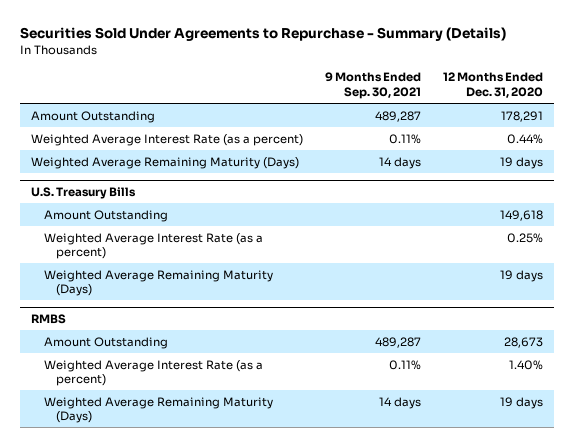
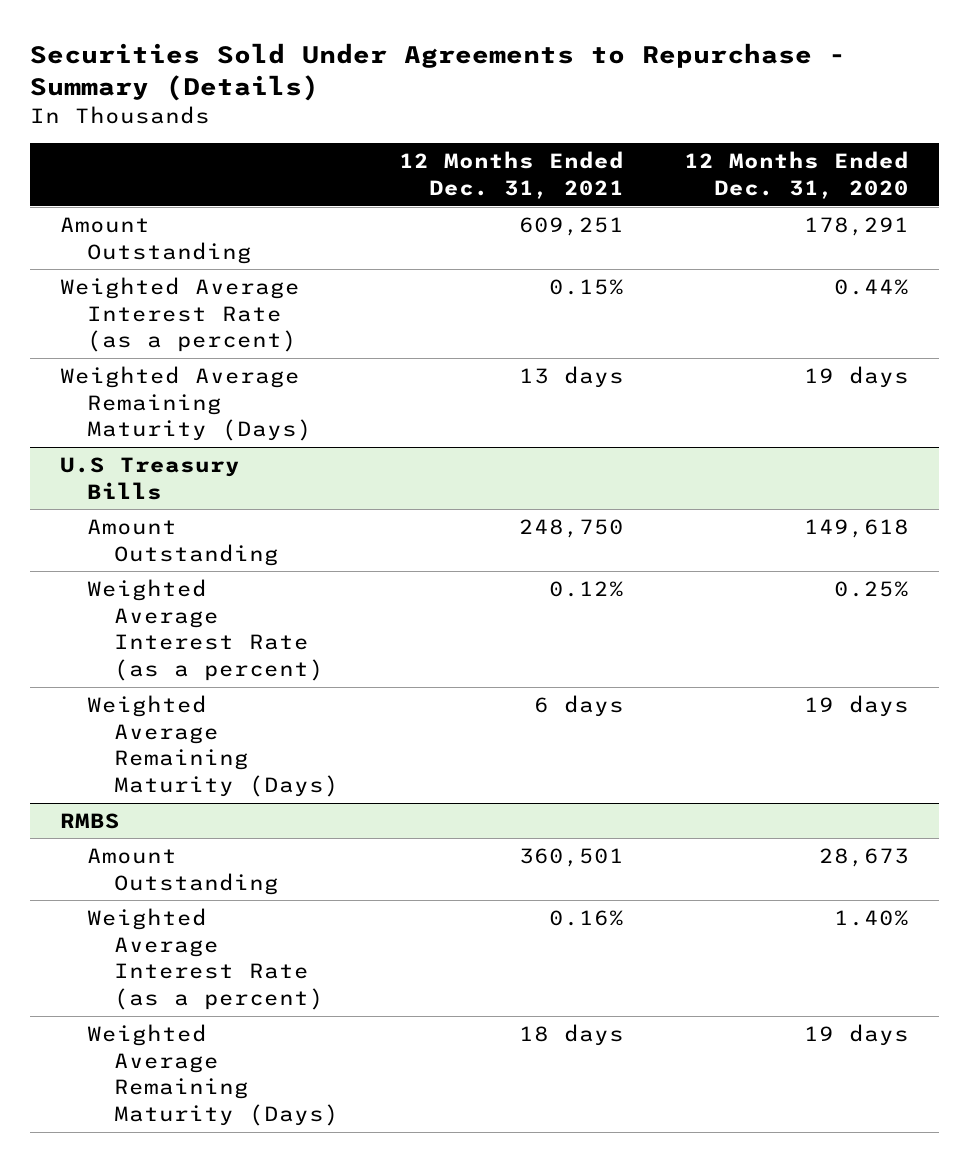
[325,72,422,100] 9 Months Ended Sep. 30, 2021 -> none
none -> [398,151,624,200] 12 Months Ended Dec. 31, 2021
[31,186,137,199] U.S. Treasury Bills -> [60,456,241,500] U.S Treasury Bills

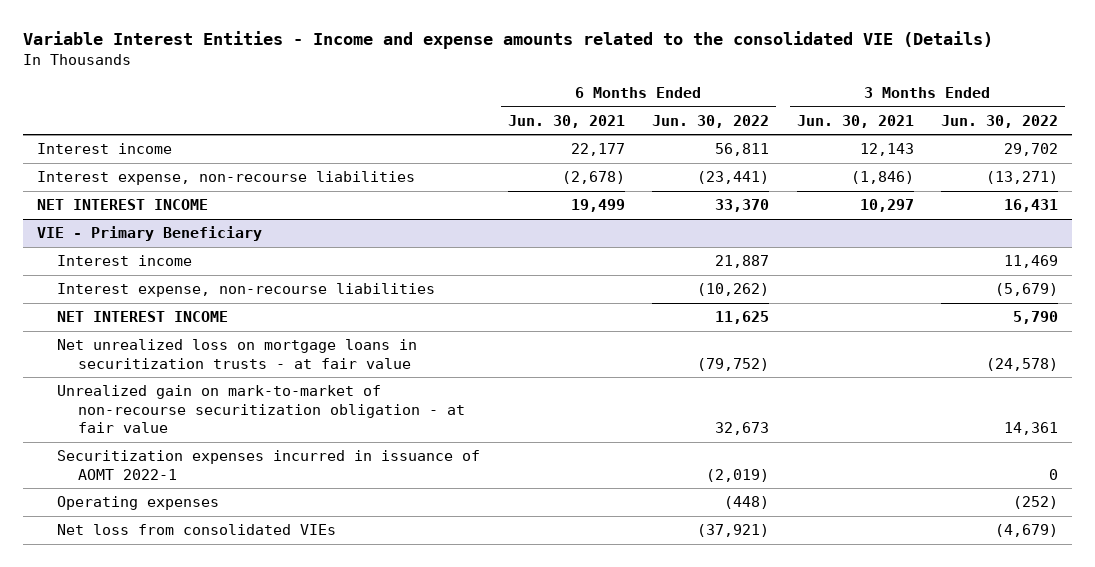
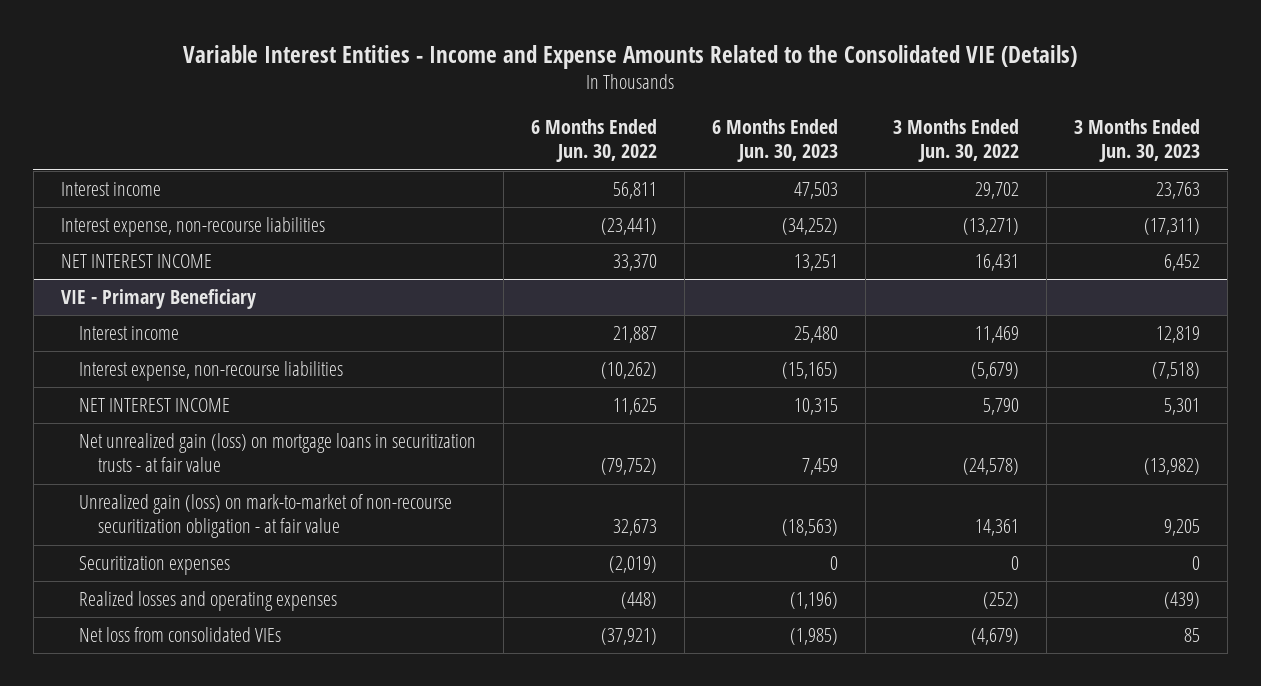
[22,31,993,50] Variable Interest Entities - Income and expense amounts related to the consolidated VIE (Details) -> [183,45,1078,70] Variable Interest Entities - Income and Expense Amounts Related to the Consolidated VIE (Details)
[507,114,625,128] Jun. 30, 2021 -> none
[796,114,914,128] Jun. 30, 2021 -> none
none -> [712,119,839,163] 6 Months Ended Jun. 30, 2023
none -> [1074,119,1201,163] 3 Months Ended Jun. 30, 2023
[57,339,418,369] Net unrealized loss on mortgage loans in securitization trusts - at fair value -> [79,433,477,473] Net unrealized gain (loss) on mortgage loans in securitization trusts - at fair value
[57,385,466,434] Unrealized gain on mark-to-market of non-recourse securitization obligation - at fair value -> [79,494,453,539] Unrealized gain (loss) on mark-to-market of non-recourse securitization obligation - at fair value
[57,450,481,480] Securitization expenses incurred in issuance of AOMT 2022-1 -> [79,556,231,576] Securitization expenses
[57,496,220,511] Operating expenses -> [79,591,338,612] Realized losses and operating expenses

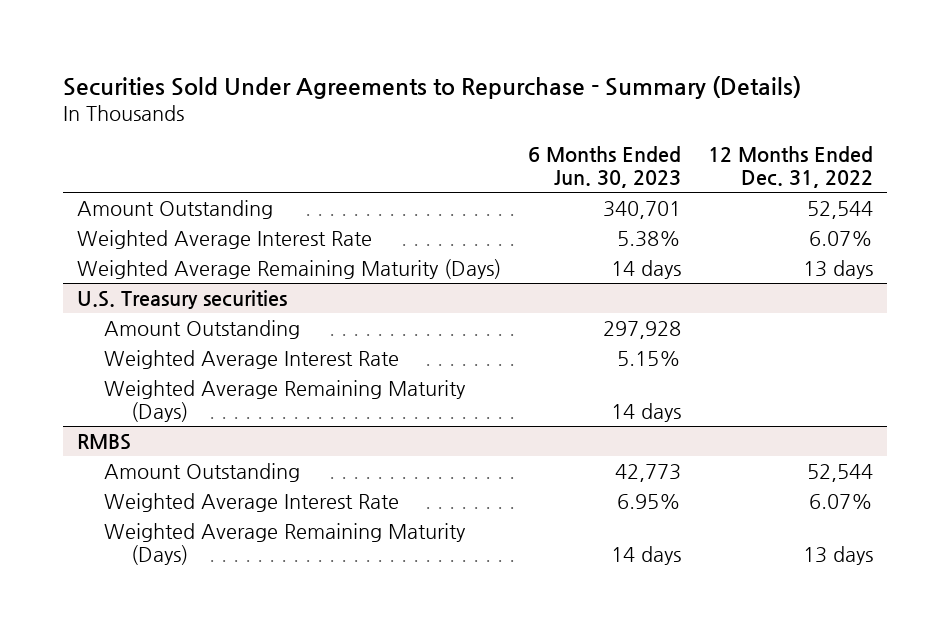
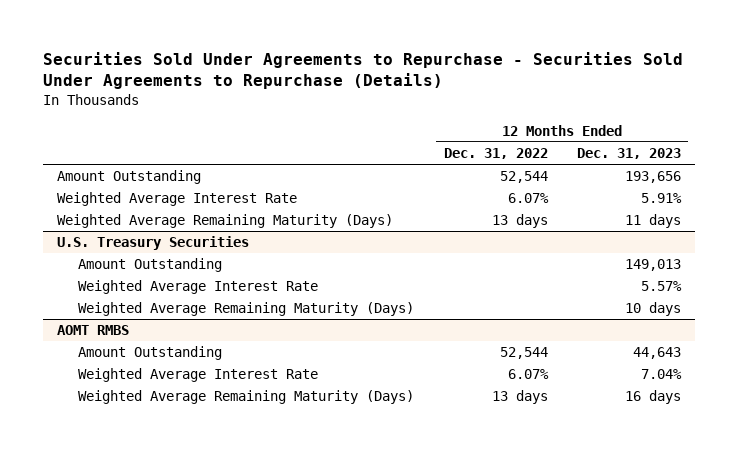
[63,75,802,99] Securities Sold Under Agreements to Repurchase - Summary (Details) -> [42,51,683,90] Securities Sold Under Agreements to Repurchase - Securities Sold Under Agreements to Repurchase (Details)
[528,146,682,189] 6 Months Ended Jun. 30, 2023 -> none
none -> [576,148,681,160] Dec. 31, 2023
[76,289,287,309] U.S. Treasury securities -> [57,236,250,251] U.S. Treasury Securities
[76,433,131,450] RMBS -> [57,325,130,336] AOMT RMBS

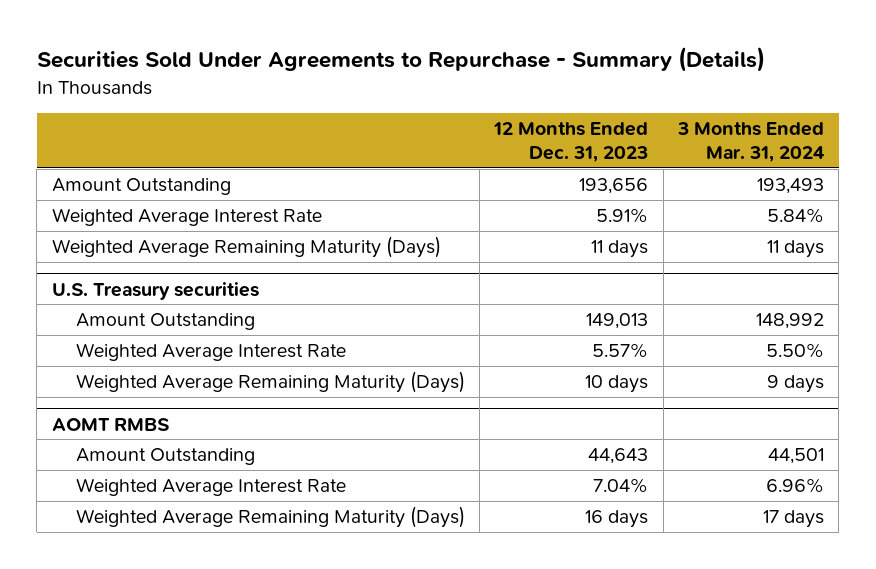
[42,51,683,90] Securities Sold Under Agreements to Repurchase - Securities Sold Under Agreements to Repurchase (Details) -> [36,47,765,73] Securities Sold Under Agreements to Repurchase - Summary (Details)
[443,148,548,160] Dec. 31, 2022 -> none
none -> [677,122,826,162] 3 Months Ended Mar. 31, 2024
[57,236,250,251] U.S. Treasury Securities -> [51,281,259,300] U.S. Treasury securities

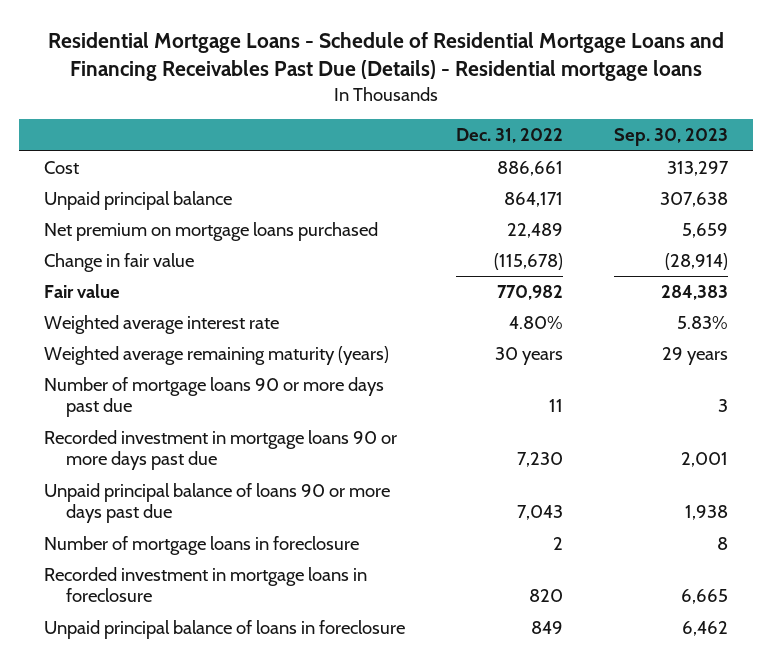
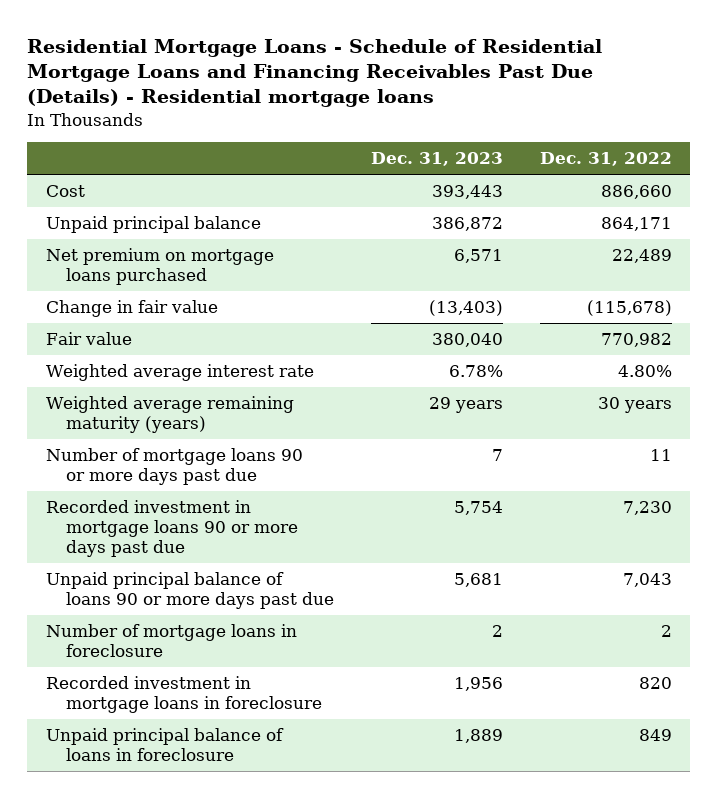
[613,128,728,147] Sep. 30, 2023 -> none
none -> [371,152,504,167] Dec. 31, 2023
[497,161,564,177] 886,661 -> [600,185,672,200] 886,660

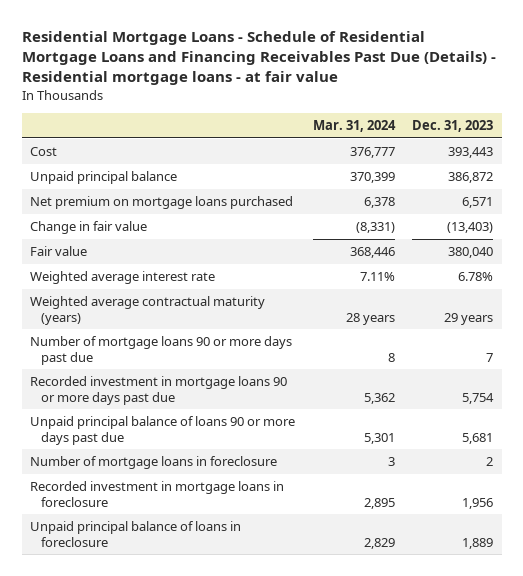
[27,38,603,108] Residential Mortgage Loans - Schedule of Residential Mortgage Loans and Financing Receivables Past Due (Details) - Residential mortgage loans -> [21,30,496,86] Residential Mortgage Loans - Schedule of Residential Mortgage Loans and Financing Receivables Past Due (Details) - Residential mortgage loans - at fair value
[539,152,672,167] Dec. 31, 2022 -> none
none -> [312,119,396,132] Mar. 31, 2024
[45,396,294,434] Weighted average remaining maturity (years) -> [30,296,266,325] Weighted average contractual maturity (years)

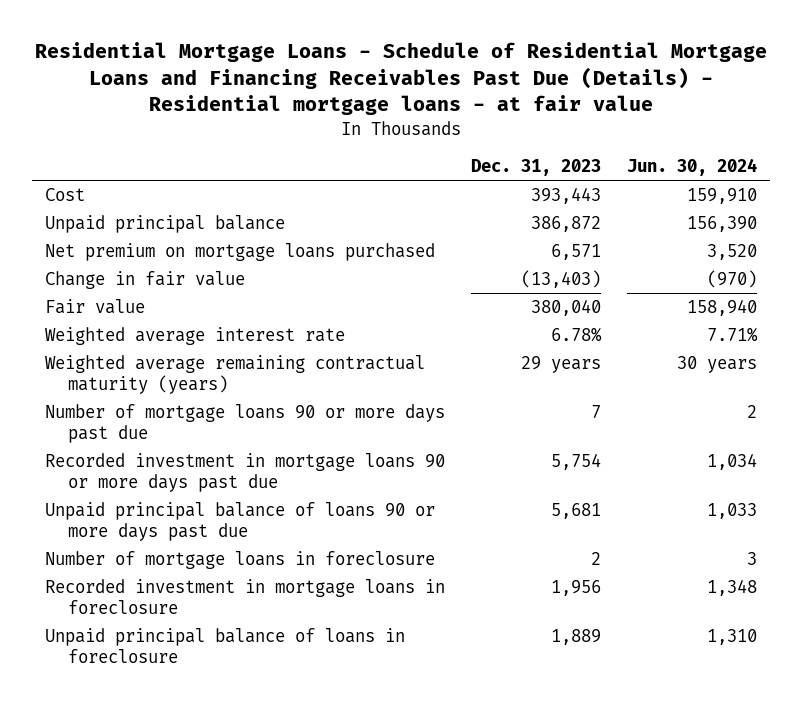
[312,119,396,132] Mar. 31, 2024 -> none
none -> [626,157,757,176] Jun. 30, 2024
[30,296,266,325] Weighted average contractual maturity (years) -> [44,355,425,395] Weighted average remaining contractual maturity (years)

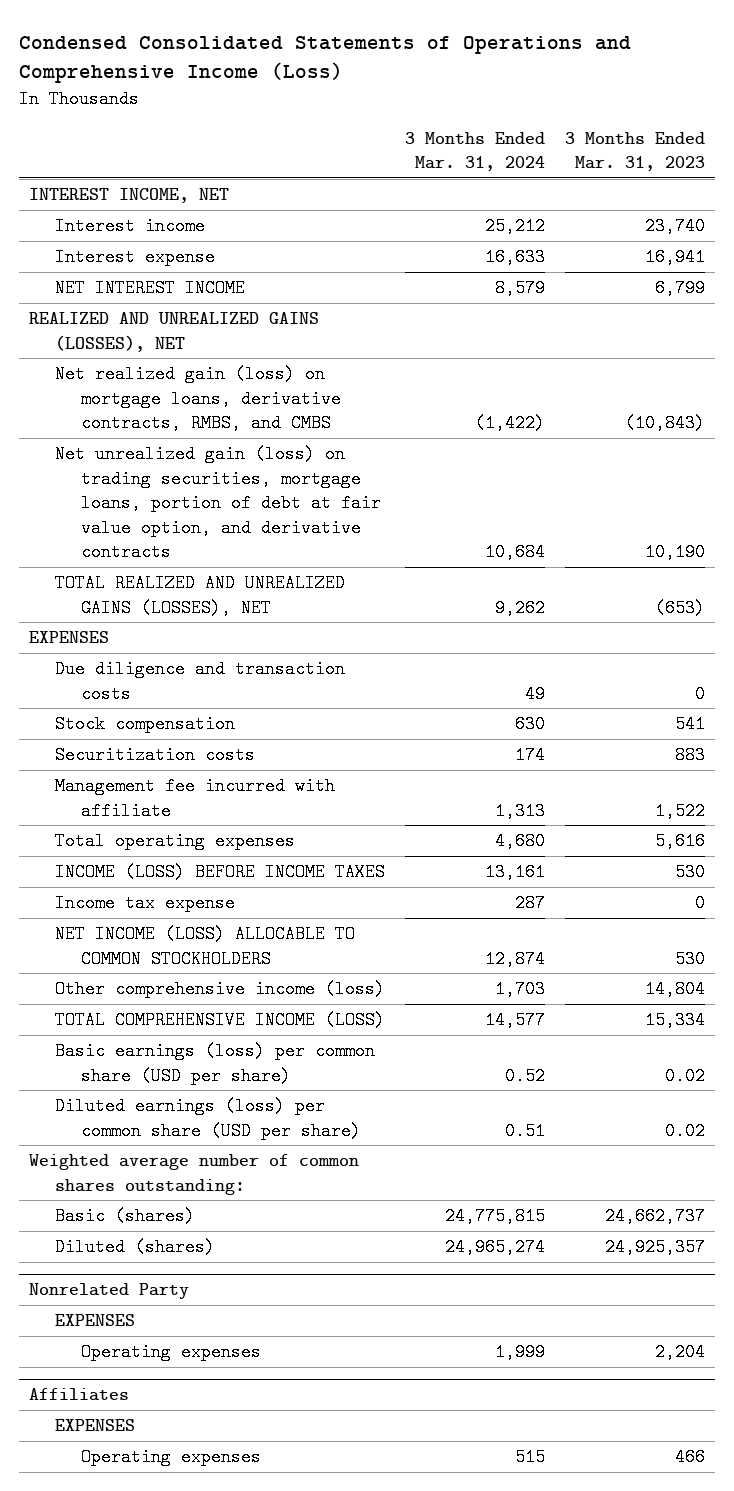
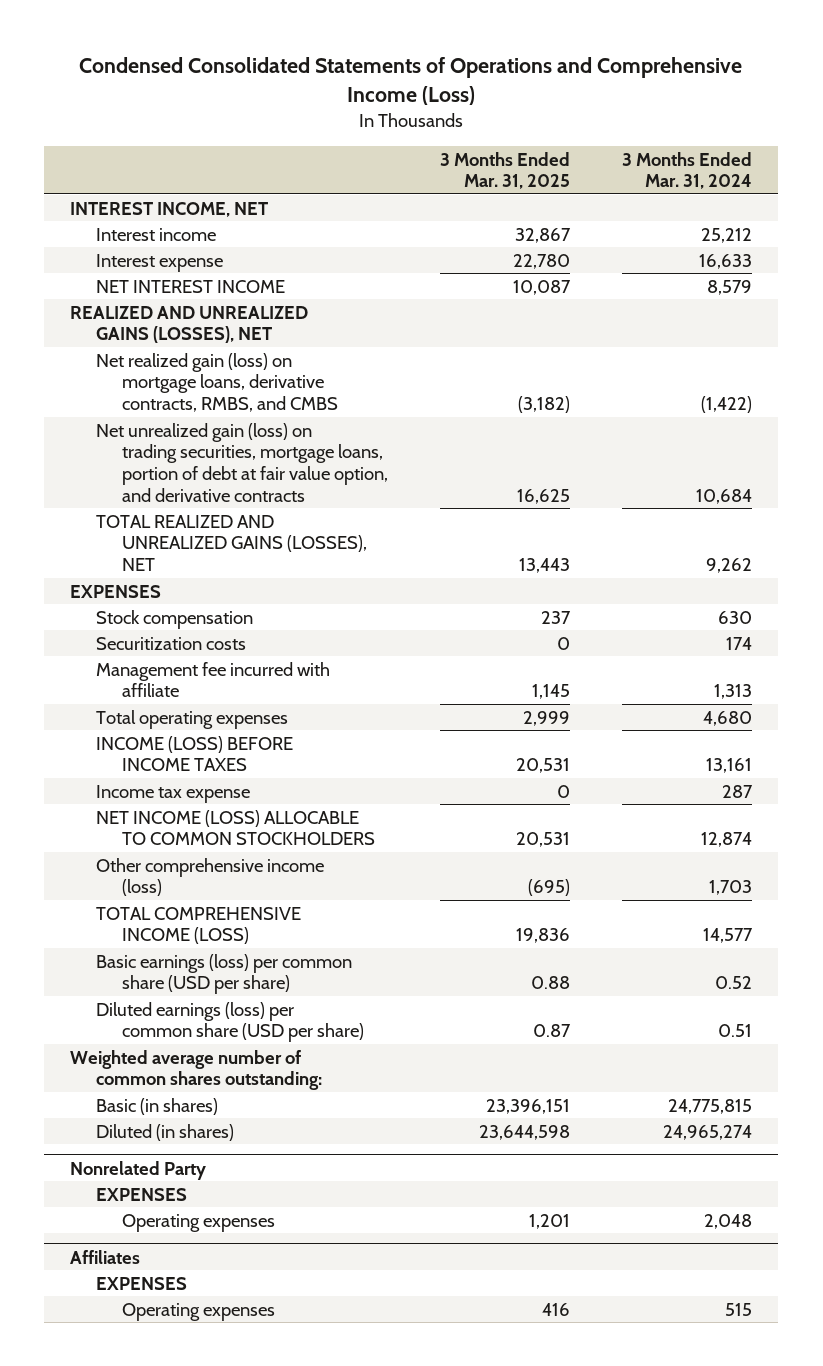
[564,131,705,172] 3 Months Ended Mar. 31, 2023 -> none
none -> [440,151,571,190] 3 Months Ended Mar. 31, 2025
[54,660,345,703] Due diligence and transaction costs -> none
[54,1207,195,1226] Basic (shares) -> [96,1097,219,1115] Basic (in shares)
[54,1238,215,1257] Diluted (shares) -> [96,1123,235,1141] Diluted (in shares)
[494,1343,545,1362] 1,999 -> [704,1213,753,1229] 2,048

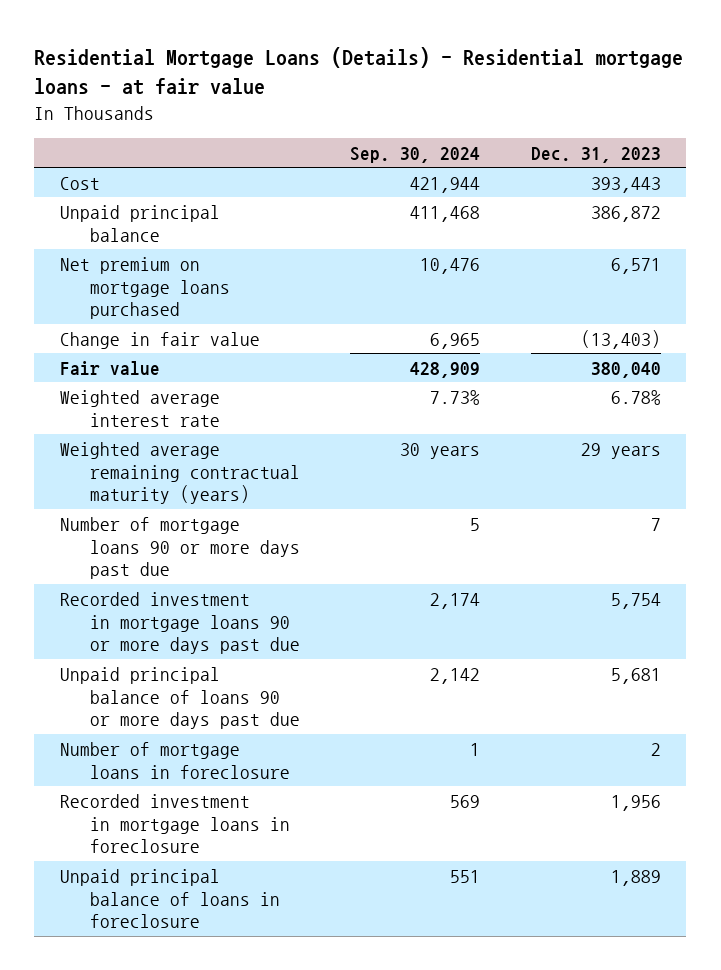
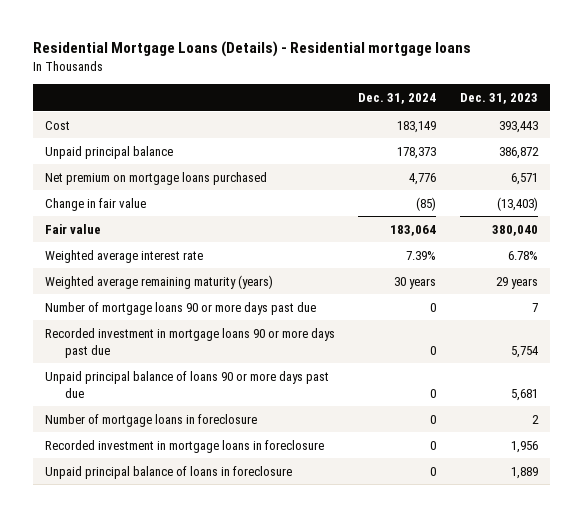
[34,46,684,96] Residential Mortgage Loans (Details) - Residential mortgage loans - at fair value -> [32,41,471,58] Residential Mortgage Loans (Details) - Residential mortgage loans
[350,146,481,163] Sep. 30, 2024 -> none
none -> [358,93,437,105] Dec. 31, 2024
[59,441,300,505] Weighted average remaining contractual maturity (years) -> [44,274,273,289] Weighted average remaining maturity (years)

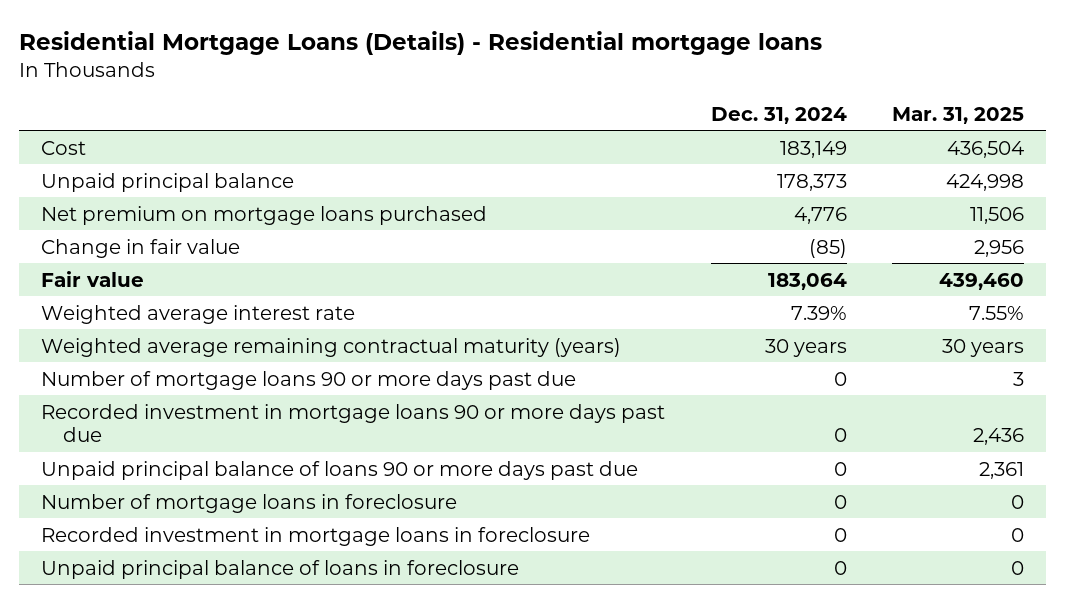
[459,93,538,105] Dec. 31, 2023 -> none
none -> [891,106,1024,124] Mar. 31, 2025
[44,274,273,289] Weighted average remaining maturity (years) -> [41,337,622,357] Weighted average remaining contractual maturity (years)

